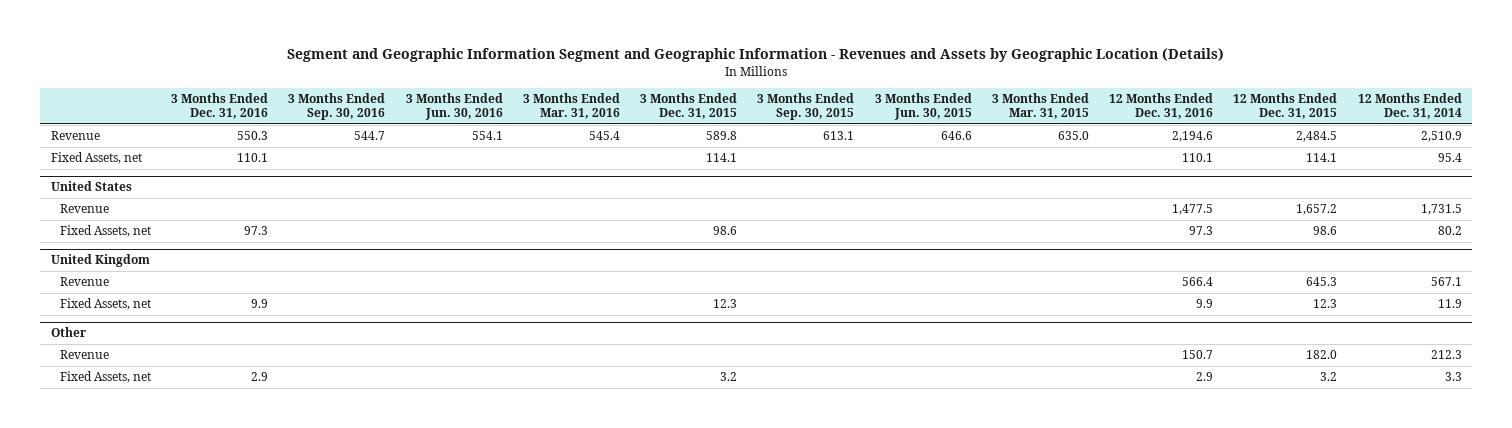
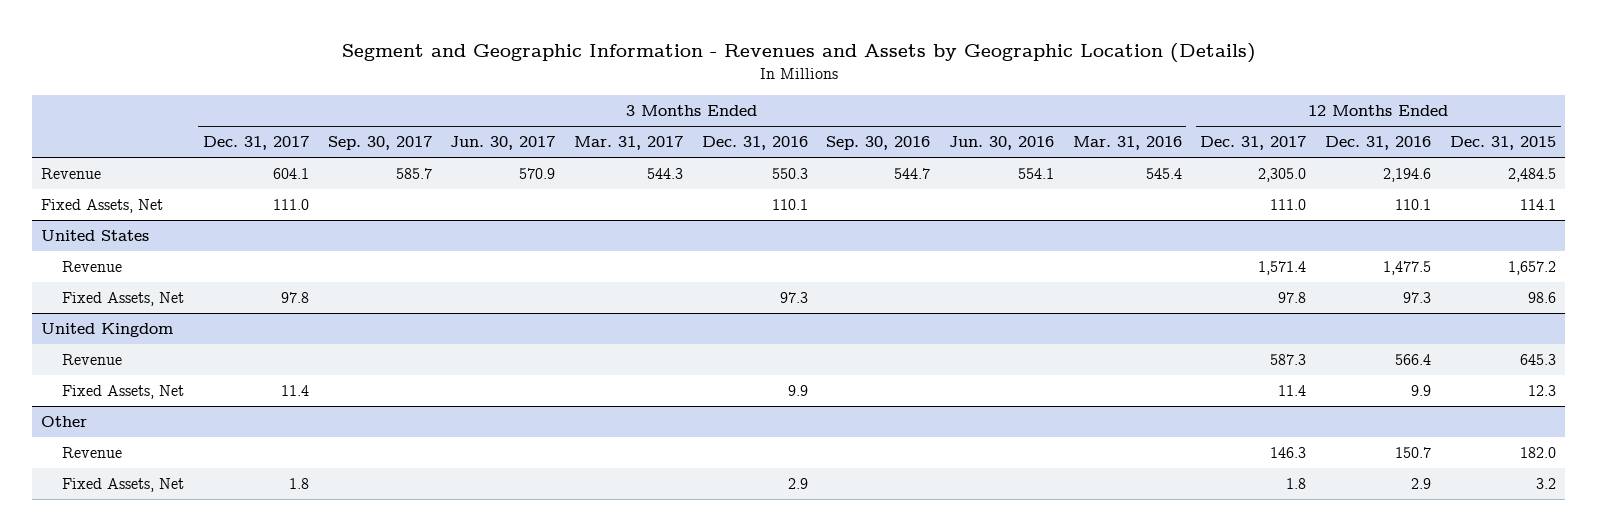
[287,48,1225,63] Segment and Geographic Information Segment and Geographic Information - Revenues and Assets by Geographic Location (Details) -> [341,42,1256,63] Segment and Geographic Information - Revenues and Assets by Geographic Location (Details)
[640,92,738,120] 3 Months Ended Dec. 31, 2015 -> none
[757,92,855,121] 3 Months Ended Sep. 30, 2015 -> none
[874,92,972,121] 3 Months Ended Jun. 30, 2015 -> none
[991,92,1089,120] 3 Months Ended Mar. 31, 2015 -> none
[1357,92,1462,120] 12 Months Ended Dec. 31, 2014 -> none
none -> [202,136,309,151] Dec. 31, 2017
none -> [327,136,432,151] Sep. 30, 2017
none -> [450,136,556,151] Jun. 30, 2017
none -> [573,136,683,151] Mar. 31, 2017
none -> [1200,136,1307,151] Dec. 31, 2017
[50,152,142,165] Fixed Assets, net -> [41,199,164,214] Fixed Assets, Net
[59,225,151,238] Fixed Assets, net -> [62,292,185,307] Fixed Assets, Net
[59,298,151,311] Fixed Assets, net -> [62,385,185,400] Fixed Assets, Net
[59,371,151,384] Fixed Assets, net -> [62,478,185,493] Fixed Assets, Net

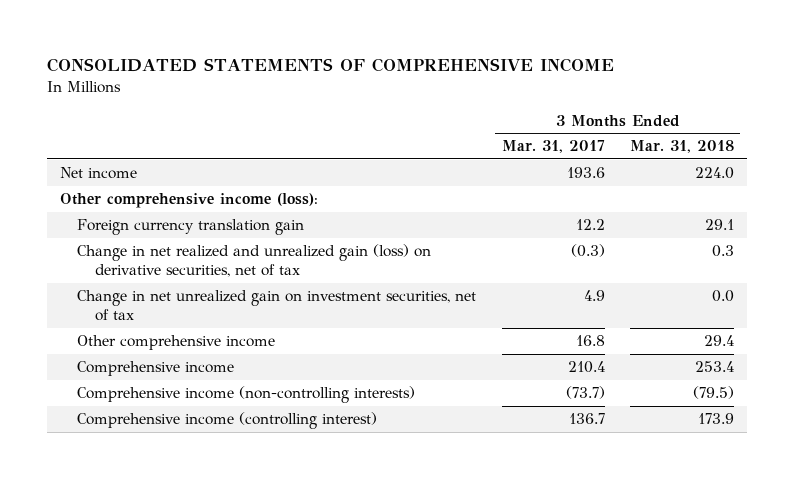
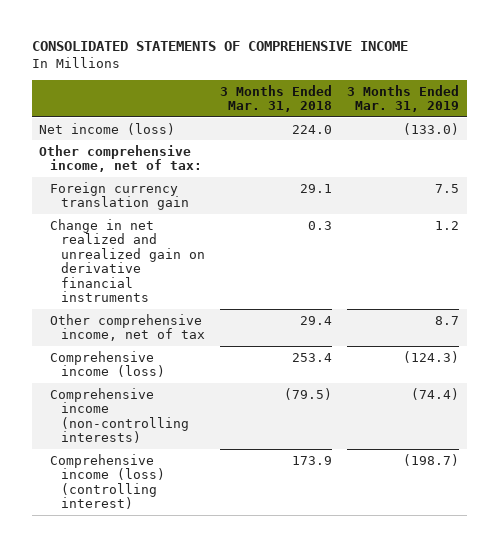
[501,140,605,154] Mar. 31, 2017 -> none
none -> [347,84,460,113] 3 Months Ended Mar. 31, 2019
[60,167,138,180] Net income -> [39,122,176,135] Net income (loss)
[60,193,319,209] Other comprehensive income (loss): -> [39,144,202,173] Other comprehensive income, net of tax:
[77,290,477,321] Change in net unrealized gain on investment securities, net of tax -> none
[77,244,432,277] Change in net realized and unrealized gain (loss) on derivative securities, net of tax -> [49,218,205,303] Change in net realized and unrealized gain on derivative financial instruments
[77,335,276,351] Other comprehensive income -> [49,313,205,342] Other comprehensive income, net of tax
[77,361,235,377] Comprehensive income -> [49,350,165,378] Comprehensive income (loss)
[77,412,378,430] Comprehensive income (controlling interest) -> [49,453,165,510] Comprehensive income (loss) (controlling interest)

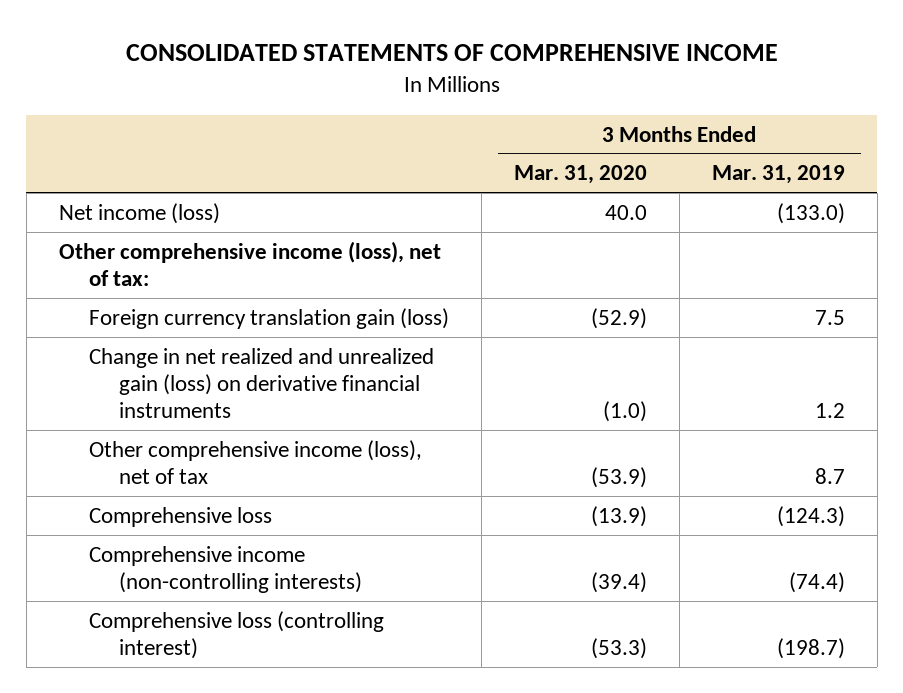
[219,84,332,113] 3 Months Ended Mar. 31, 2018 -> none
none -> [513,165,647,185] Mar. 31, 2020
[39,144,202,173] Other comprehensive income, net of tax: -> [58,240,441,286] Other comprehensive income (loss), net of tax:
[49,181,189,211] Foreign currency translation gain -> [88,307,449,329] Foreign currency translation gain (loss)
[49,218,205,303] Change in net realized and unrealized gain on derivative financial instruments -> [88,347,434,418] Change in net realized and unrealized gain (loss) on derivative financial instruments
[49,313,205,342] Other comprehensive income, net of tax -> [88,439,422,484] Other comprehensive income (loss), net of tax
[49,350,165,378] Comprehensive income (loss) -> [88,506,272,527] Comprehensive loss
[49,453,165,510] Comprehensive income (loss) (controlling interest) -> [88,610,384,659] Comprehensive loss (controlling interest)

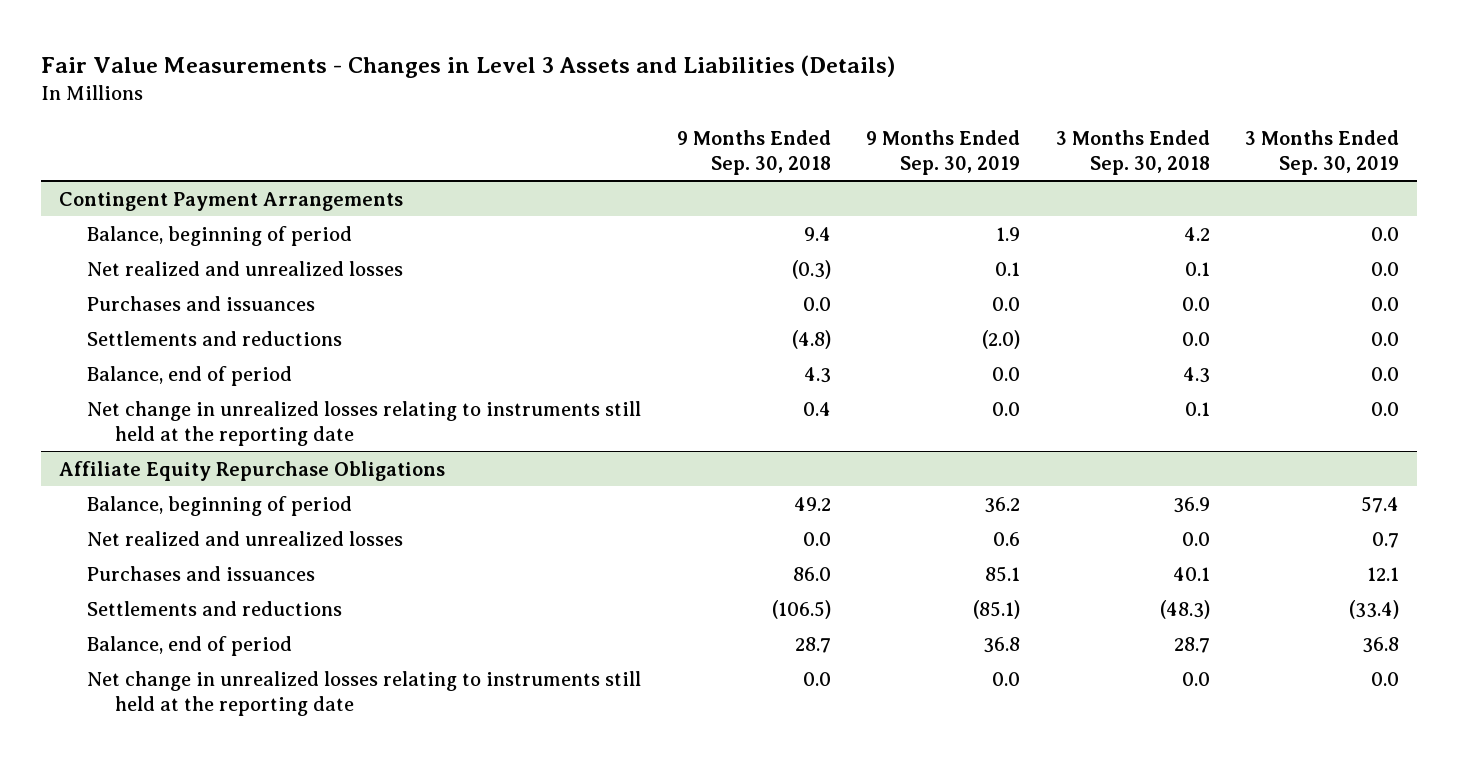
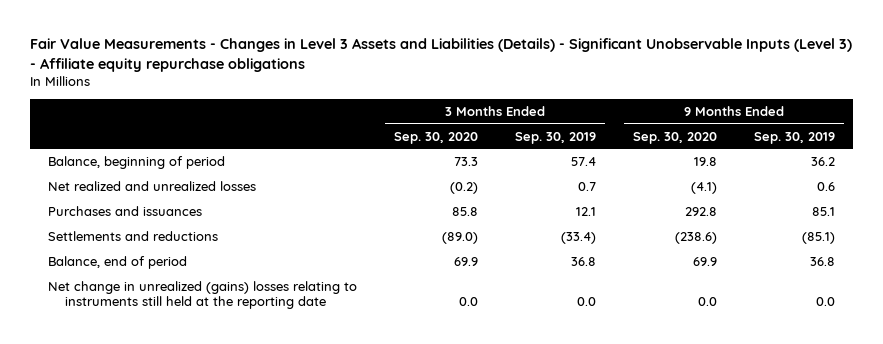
[41,54,896,78] Fair Value Measurements - Changes in Level 3 Assets and Liabilities (Details) -> [29,38,852,73] Fair Value Measurements - Changes in Level 3 Assets and Liabilities (Details) - Significant Unobservable Inputs (Level 3) - Affiliate equity repurchase obligations
[676,129,831,175] 9 Months Ended Sep. 30, 2018 -> none
[1055,129,1210,175] 3 Months Ended Sep. 30, 2018 -> none
none -> [394,131,479,144] Sep. 30, 2020
none -> [632,131,717,144] Sep. 30, 2020
[59,191,404,211] Contingent Payment Arrangements -> none
[86,225,352,246] Balance, beginning of period -> none
[86,260,403,276] Net realized and unrealized losses -> none
[86,295,315,311] Purchases and issuances -> none
[86,330,342,346] Settlements and reductions -> none
[86,365,292,386] Balance, end of period -> none
[86,400,641,446] Net change in unrealized losses relating to instruments still held at the reporting date -> none
[59,460,446,481] Affiliate Equity Repurchase Obligations -> none
[86,670,641,716] Net change in unrealized losses relating to instruments still held at the reporting date -> [48,280,358,310] Net change in unrealized (gains) losses relating to instruments still held at the reporting date

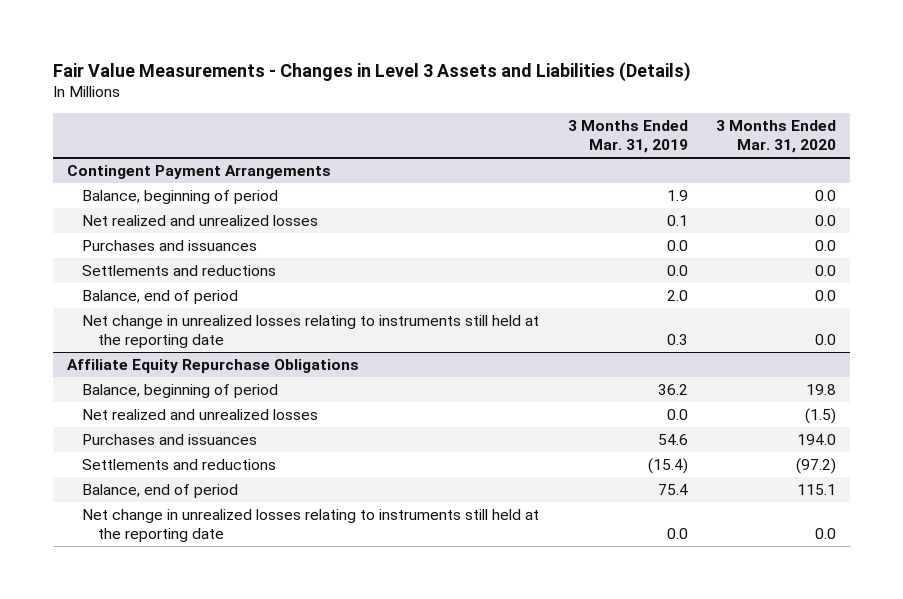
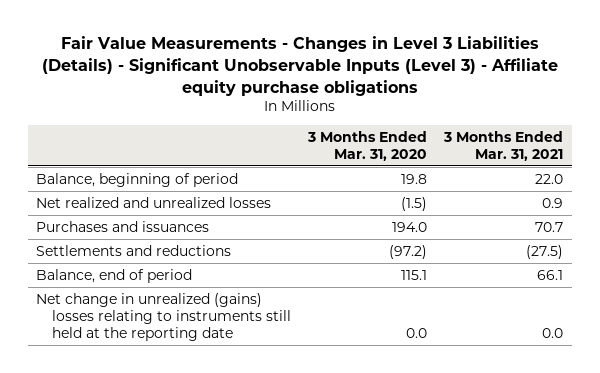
[52,61,691,82] Fair Value Measurements - Changes in Level 3 Assets and Liabilities (Details) -> [41,36,558,96] Fair Value Measurements - Changes in Level 3 Liabilities (Details) - Significant Unobservable Inputs (Level 3) - Affiliate equity purchase obligations
[567,119,688,154] 3 Months Ended Mar. 31, 2019 -> none
none -> [443,130,564,161] 3 Months Ended Mar. 31, 2021
[66,165,331,180] Contingent Payment Arrangements -> none
[82,190,279,205] Balance, beginning of period -> none
[82,215,319,227] Net realized and unrealized losses -> none
[82,240,258,252] Purchases and issuances -> none
[82,265,277,277] Settlements and reductions -> none
[82,290,239,305] Balance, end of period -> none
[82,315,540,349] Net change in unrealized losses relating to instruments still held at the reporting date -> none
[66,359,359,374] Affiliate Equity Repurchase Obligations -> none
[82,509,540,543] Net change in unrealized losses relating to instruments still held at the reporting date -> [36,292,291,341] Net change in unrealized (gains) losses relating to instruments still held at the reporting date

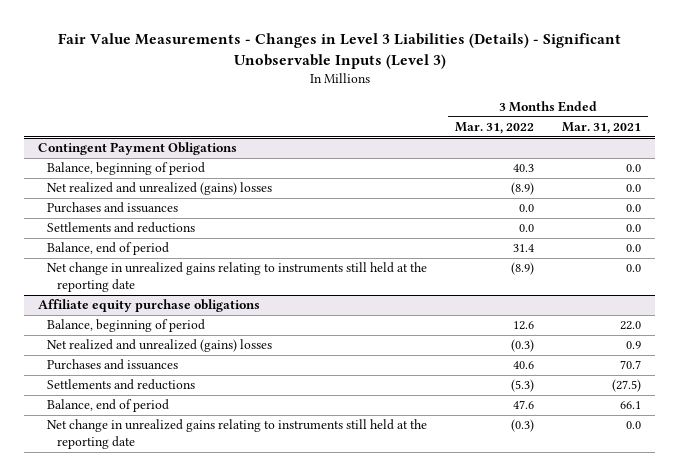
[41,36,558,96] Fair Value Measurements - Changes in Level 3 Liabilities (Details) - Significant Unobservable Inputs (Level 3) - Affiliate equity purchase obligations -> [57,33,621,70] Fair Value Measurements - Changes in Level 3 Liabilities (Details) - Significant Unobservable Inputs (Level 3)
[306,130,427,161] 3 Months Ended Mar. 31, 2020 -> none
none -> [455,121,535,134] Mar. 31, 2022
none -> [37,142,237,156] Contingent Payment Obligations
none -> [47,162,206,176] Balance, beginning of period
none -> [47,182,273,196] Net realized and unrealized (gains) losses
none -> [47,202,179,214] Purchases and issuances
none -> [47,222,196,234] Settlements and reductions
none -> [47,242,170,256] Balance, end of period
none -> [47,262,428,293] Net change in unrealized gains relating to instruments still held at the reporting date
none -> [37,299,260,313] Affiliate equity purchase obligations
[36,196,272,208] Net realized and unrealized losses -> [47,339,273,353] Net realized and unrealized (gains) losses
[36,292,291,341] Net change in unrealized (gains) losses relating to instruments still held at the reporting date -> [47,419,428,450] Net change in unrealized gains relating to instruments still held at the reporting date

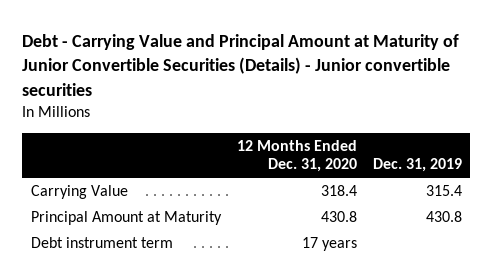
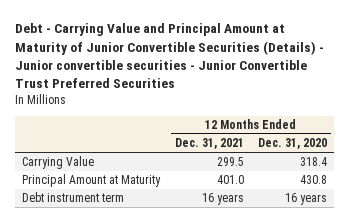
[22,33,460,96] Debt - Carrying Value and Principal Amount at Maturity of Junior Convertible Securities (Details) - Junior convertible securities -> [14,23,324,89] Debt - Carrying Value and Principal Amount at Maturity of Junior Convertible Securities (Details) - Junior convertible securities - Junior Convertible Trust Preferred Securities
[373,158,463,173] Dec. 31, 2019 -> none
none -> [174,138,244,150] Dec. 31, 2021
[301,236,357,251] 17 years -> [285,193,328,206] 16 years

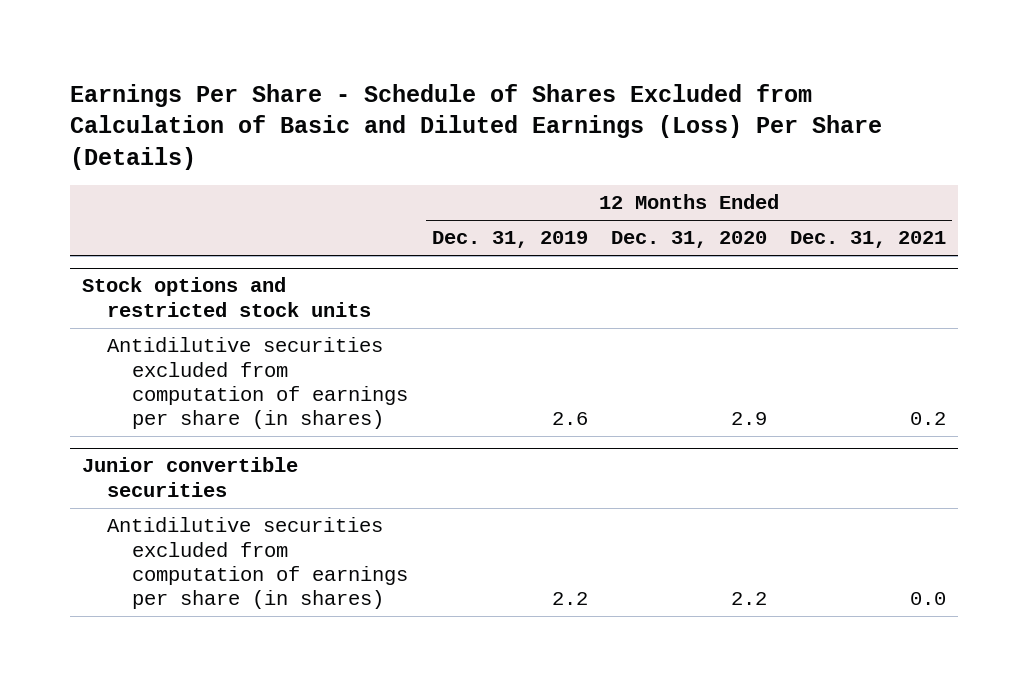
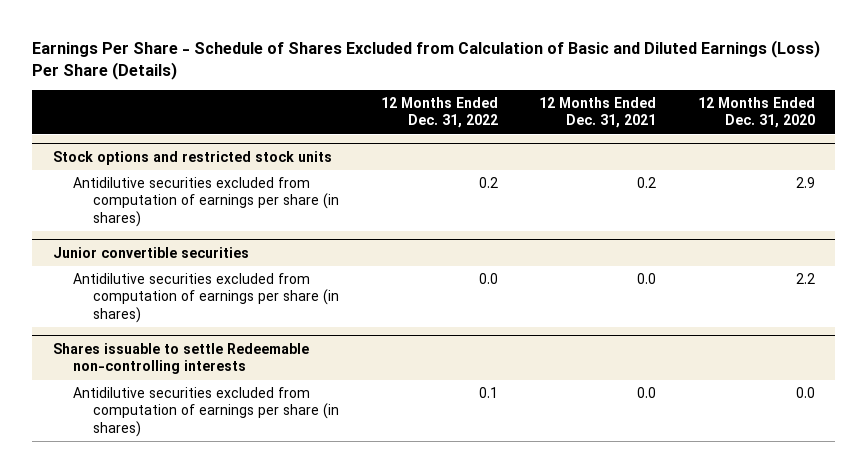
[431,231,588,249] Dec. 31, 2019 -> none
none -> [380,97,498,129] 12 Months Ended Dec. 31, 2022
none -> [53,342,310,375] Shares issuable to settle Redeemable non-controlling interests
none -> [73,387,340,437] Antidilutive securities excluded from computation of earnings per share (in shares)

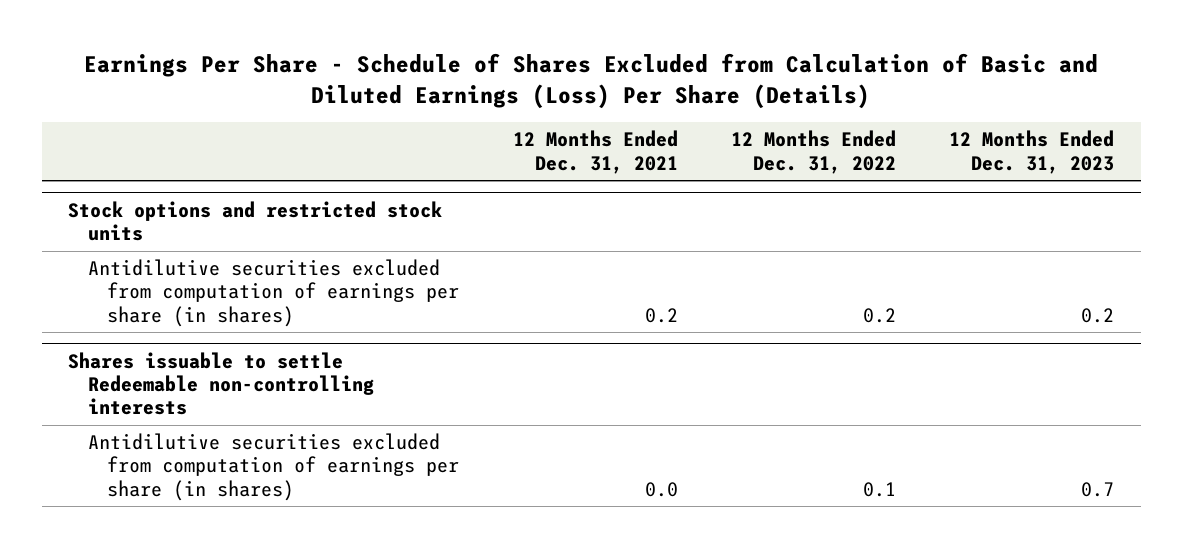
[697,97,815,129] 12 Months Ended Dec. 31, 2020 -> none
none -> [949,130,1115,174] 12 Months Ended Dec. 31, 2023
[53,246,250,258] Junior convertible securities -> none
[73,273,340,323] Antidilutive securities excluded from computation of earnings per share (in shares) -> none

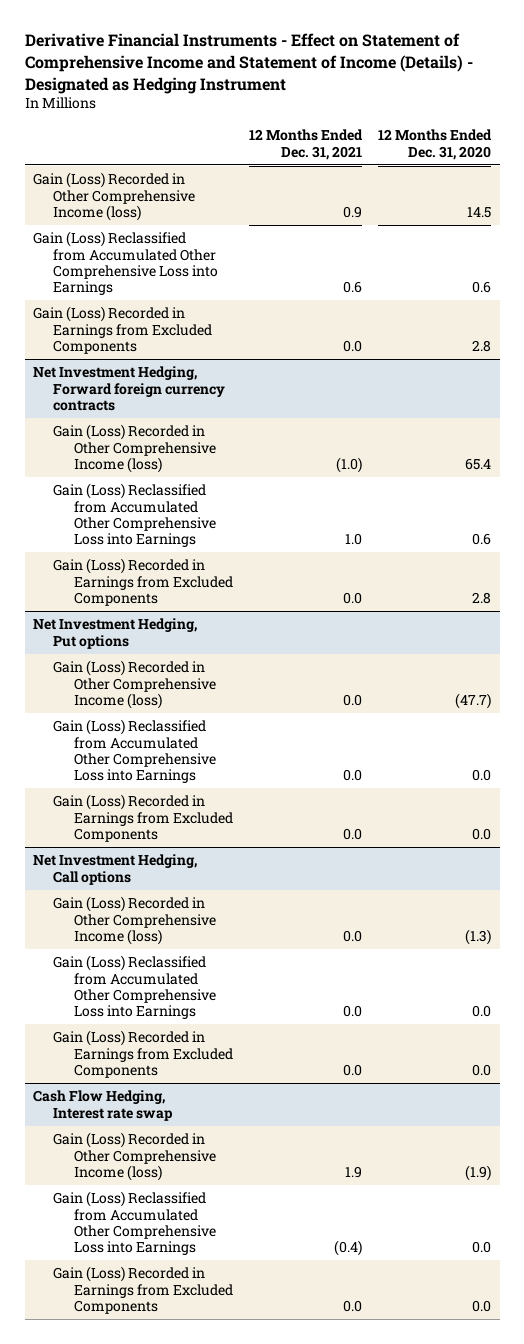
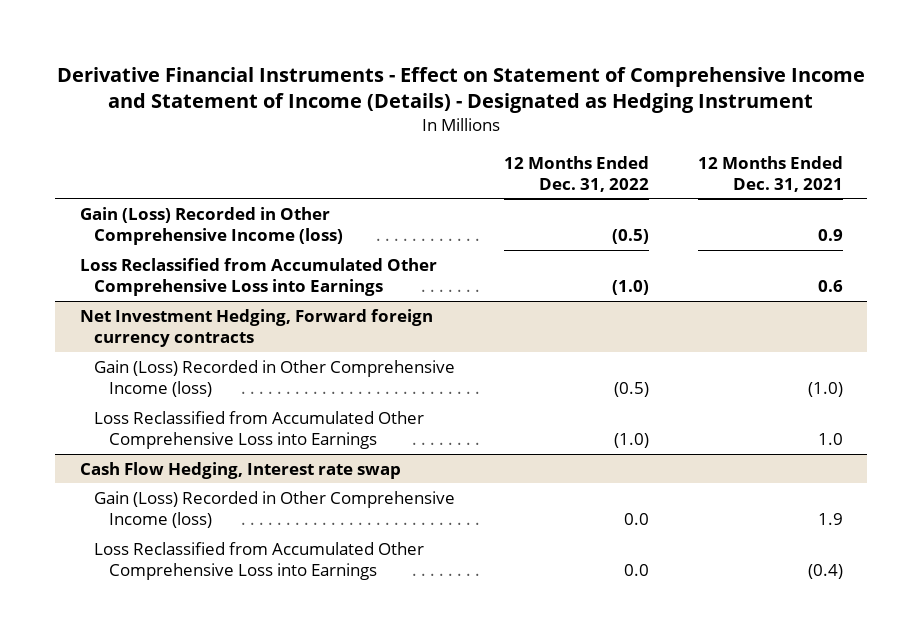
[378,129,493,160] 12 Months Ended Dec. 31, 2020 -> none
none -> [503,155,649,192] 12 Months Ended Dec. 31, 2022
[32,306,213,354] Gain (Loss) Recorded in Earnings from Excluded Components -> none
[32,231,219,296] Gain (Loss) Reclassified from Accumulated Other Comprehensive Loss into Earnings -> [79,257,437,296] Loss Reclassified from Accumulated Other Comprehensive Loss into Earnings
[53,558,233,606] Gain (Loss) Recorded in Earnings from Excluded Components -> none
[32,618,197,649] Net Investment Hedging, Put options -> none
[53,660,216,709] Gain (Loss) Recorded in Other Comprehensive Income (loss) -> none
[53,719,216,784] Gain (Loss) Reclassified from Accumulated Other Comprehensive Loss into Earnings -> none
[53,794,233,842] Gain (Loss) Recorded in Earnings from Excluded Components -> none
[32,854,197,885] Net Investment Hedging, Call options -> none
[53,896,216,945] Gain (Loss) Recorded in Other Comprehensive Income (loss) -> none
[53,955,216,1020] Gain (Loss) Reclassified from Accumulated Other Comprehensive Loss into Earnings -> none
[53,1030,233,1078] Gain (Loss) Recorded in Earnings from Excluded Components -> none
[53,483,216,548] Gain (Loss) Reclassified from Accumulated Other Comprehensive Loss into Earnings -> [94,410,425,449] Loss Reclassified from Accumulated Other Comprehensive Loss into Earnings
[53,1266,233,1314] Gain (Loss) Recorded in Earnings from Excluded Components -> none
[53,1191,216,1256] Gain (Loss) Reclassified from Accumulated Other Comprehensive Loss into Earnings -> [94,541,425,580] Loss Reclassified from Accumulated Other Comprehensive Loss into Earnings

